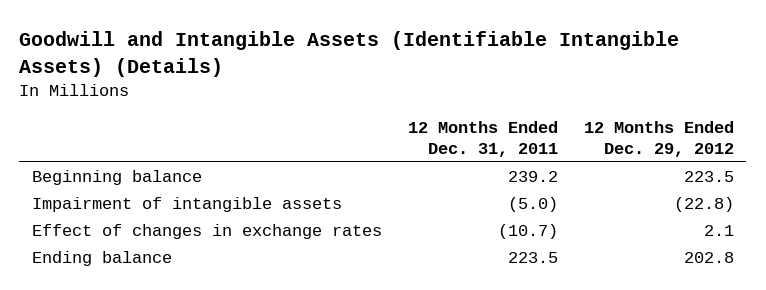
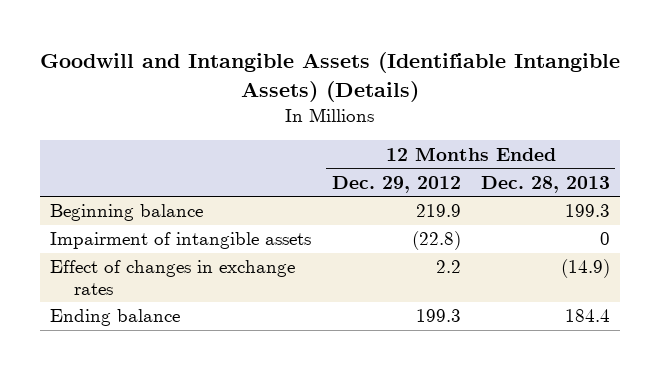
[407,120,558,157] 12 Months Ended Dec. 31, 2011 -> none
none -> [481,175,611,193] Dec. 28, 2013
[683,171,734,183] 223.5 -> [415,204,461,218] 219.9
[703,225,734,237] 2.1 -> [435,260,461,274] 2.2
[683,252,734,264] 202.8 -> [415,309,461,323] 199.3

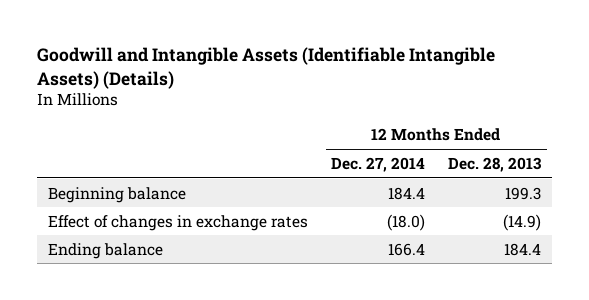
[331,175,461,193] Dec. 29, 2012 -> none
none -> [331,156,426,172] Dec. 27, 2014
[50,232,312,250] Impairment of intangible assets -> none

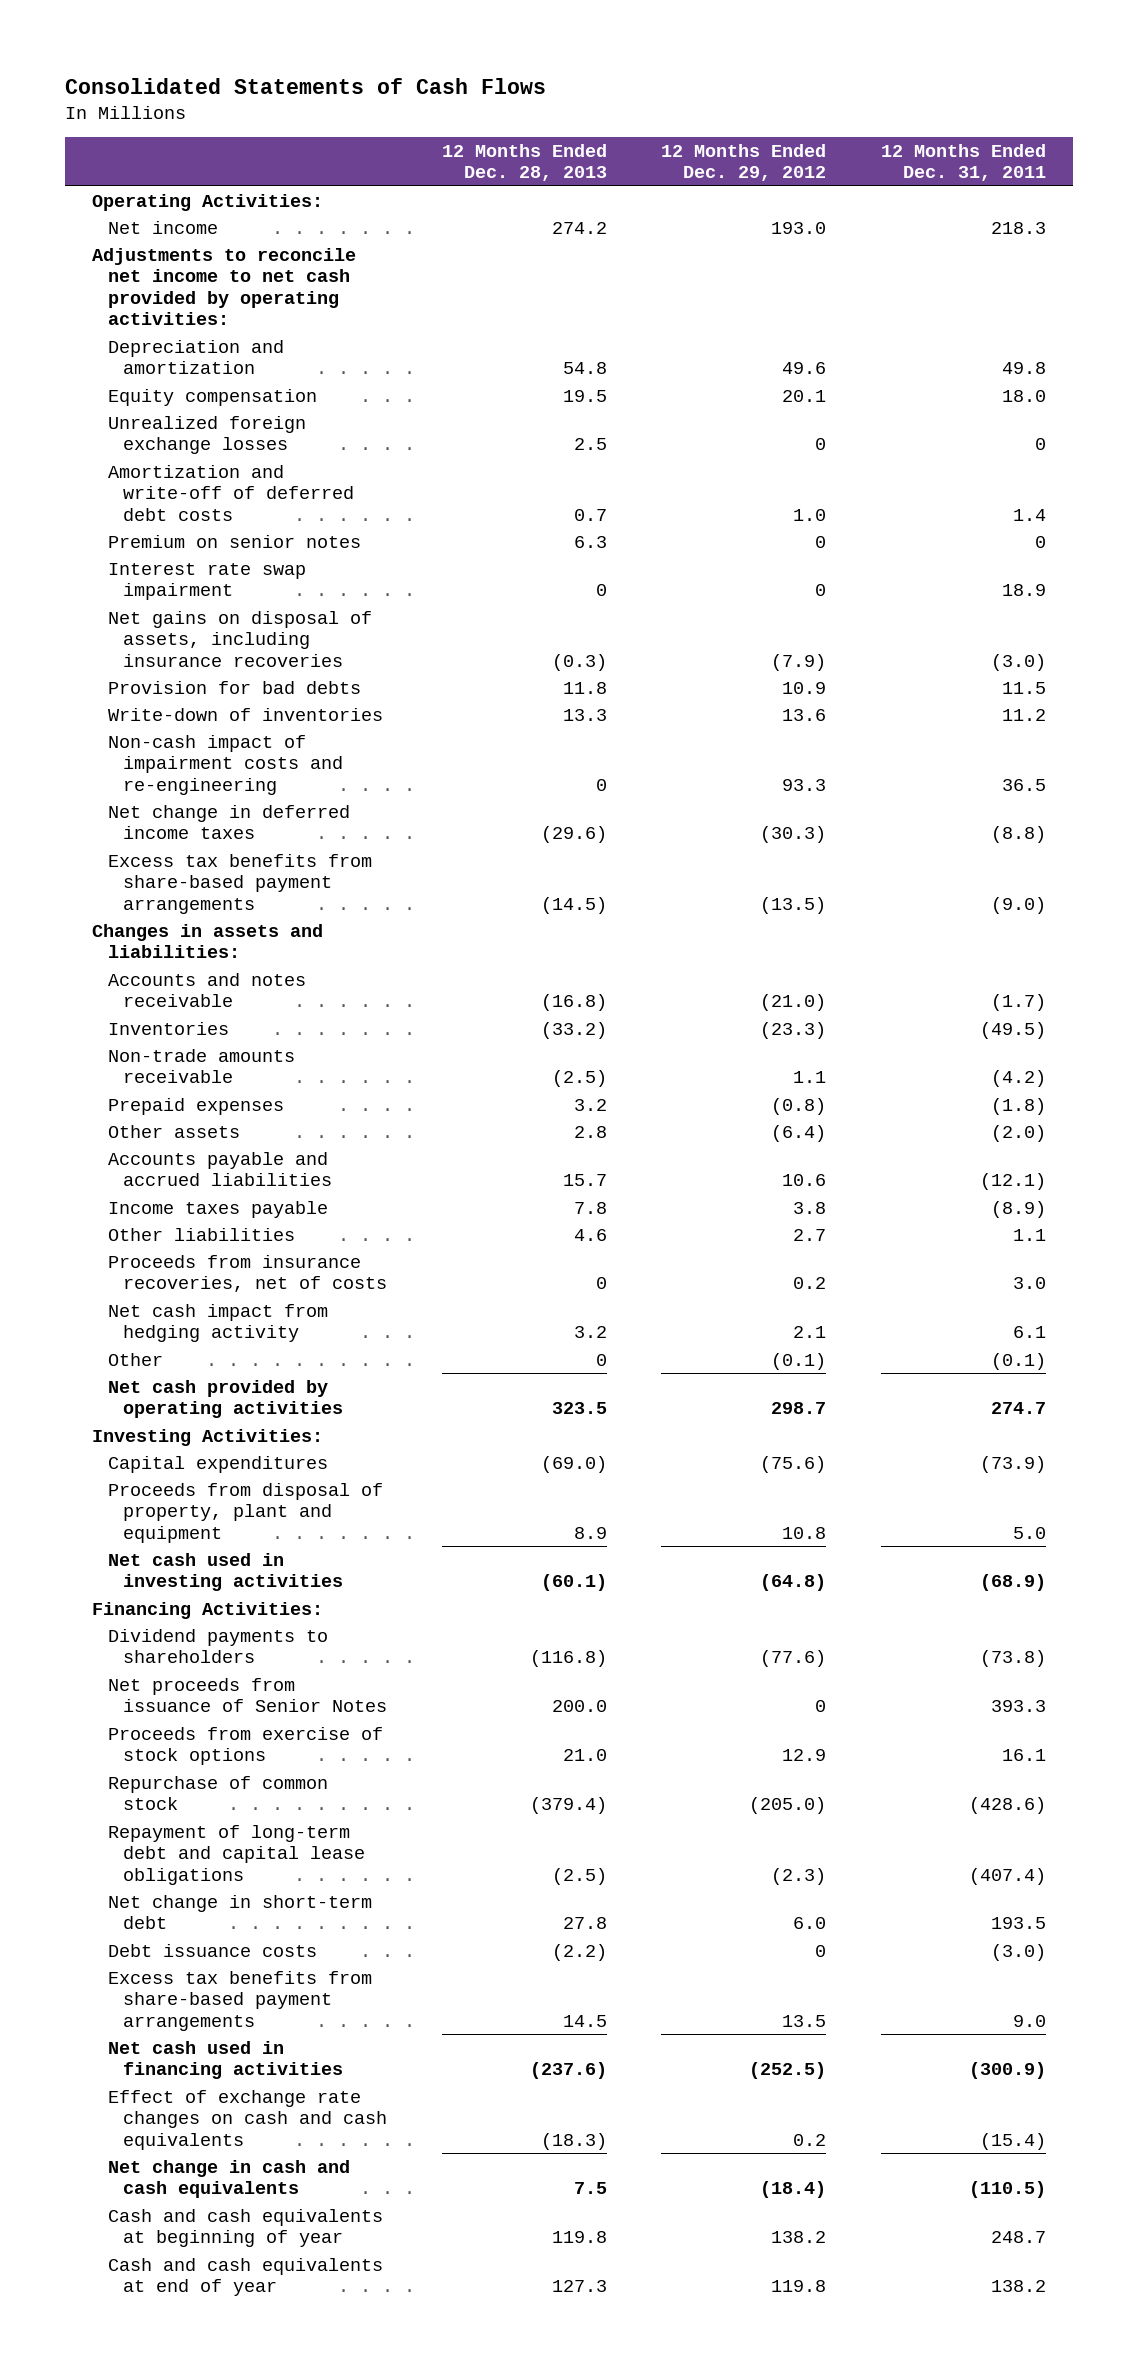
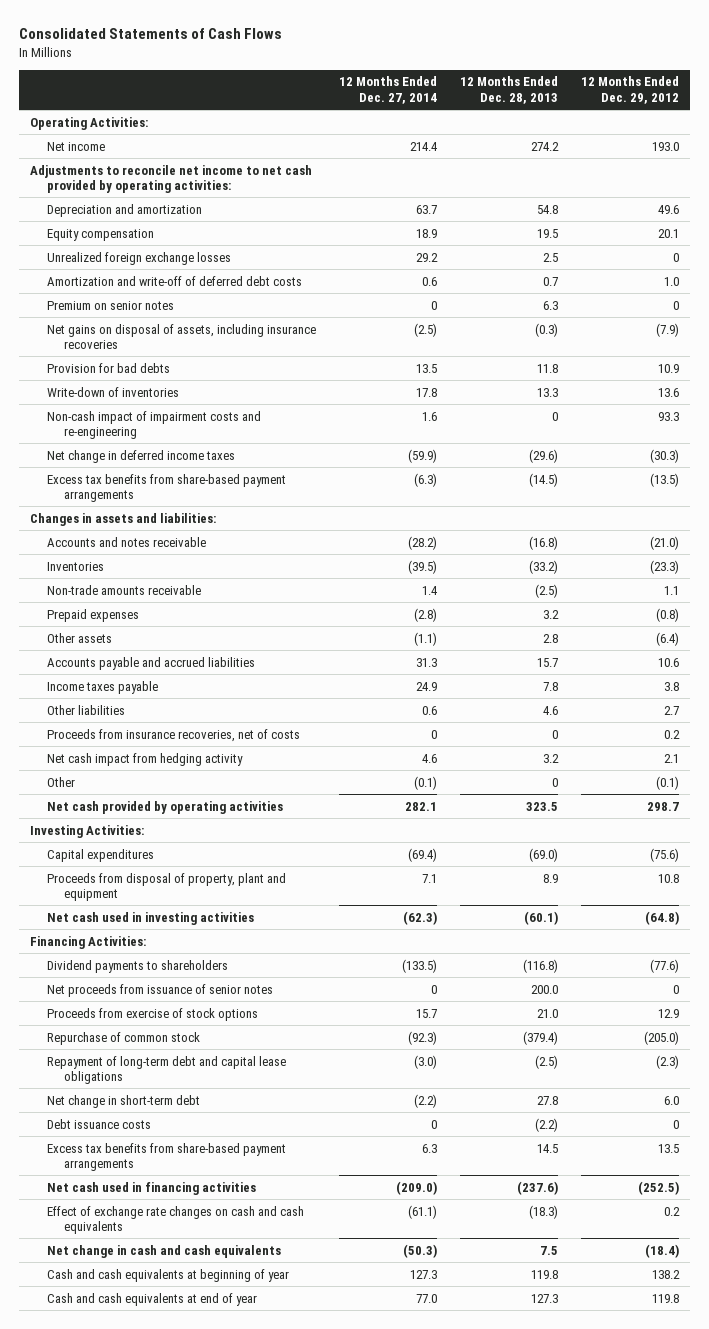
[880,143,1046,182] 12 Months Ended Dec. 31, 2011 -> none
none -> [339,76,438,104] 12 Months Ended Dec. 27, 2014
[107,562,306,601] Interest rate swap impairment -> none
[107,1677,388,1713] Net proceeds from issuance of Senior Notes -> [47,983,274,997] Net proceeds from issuance of senior notes

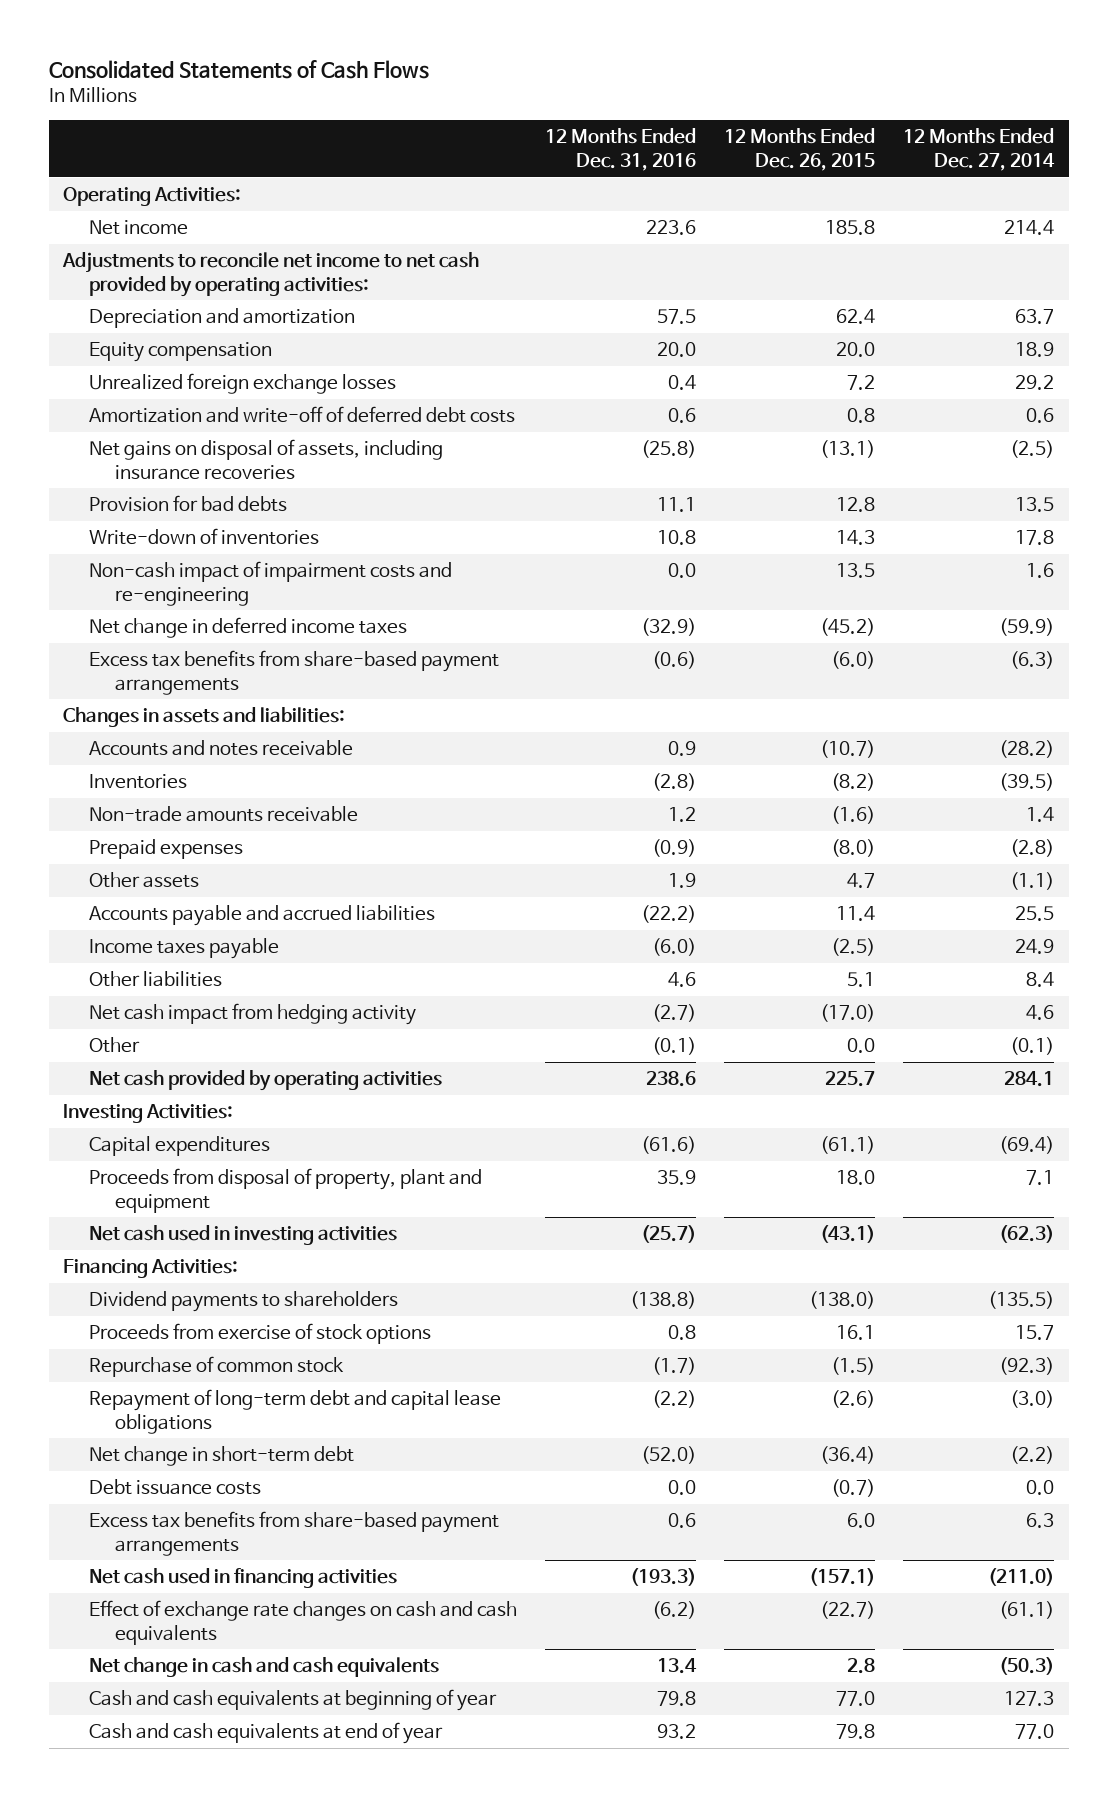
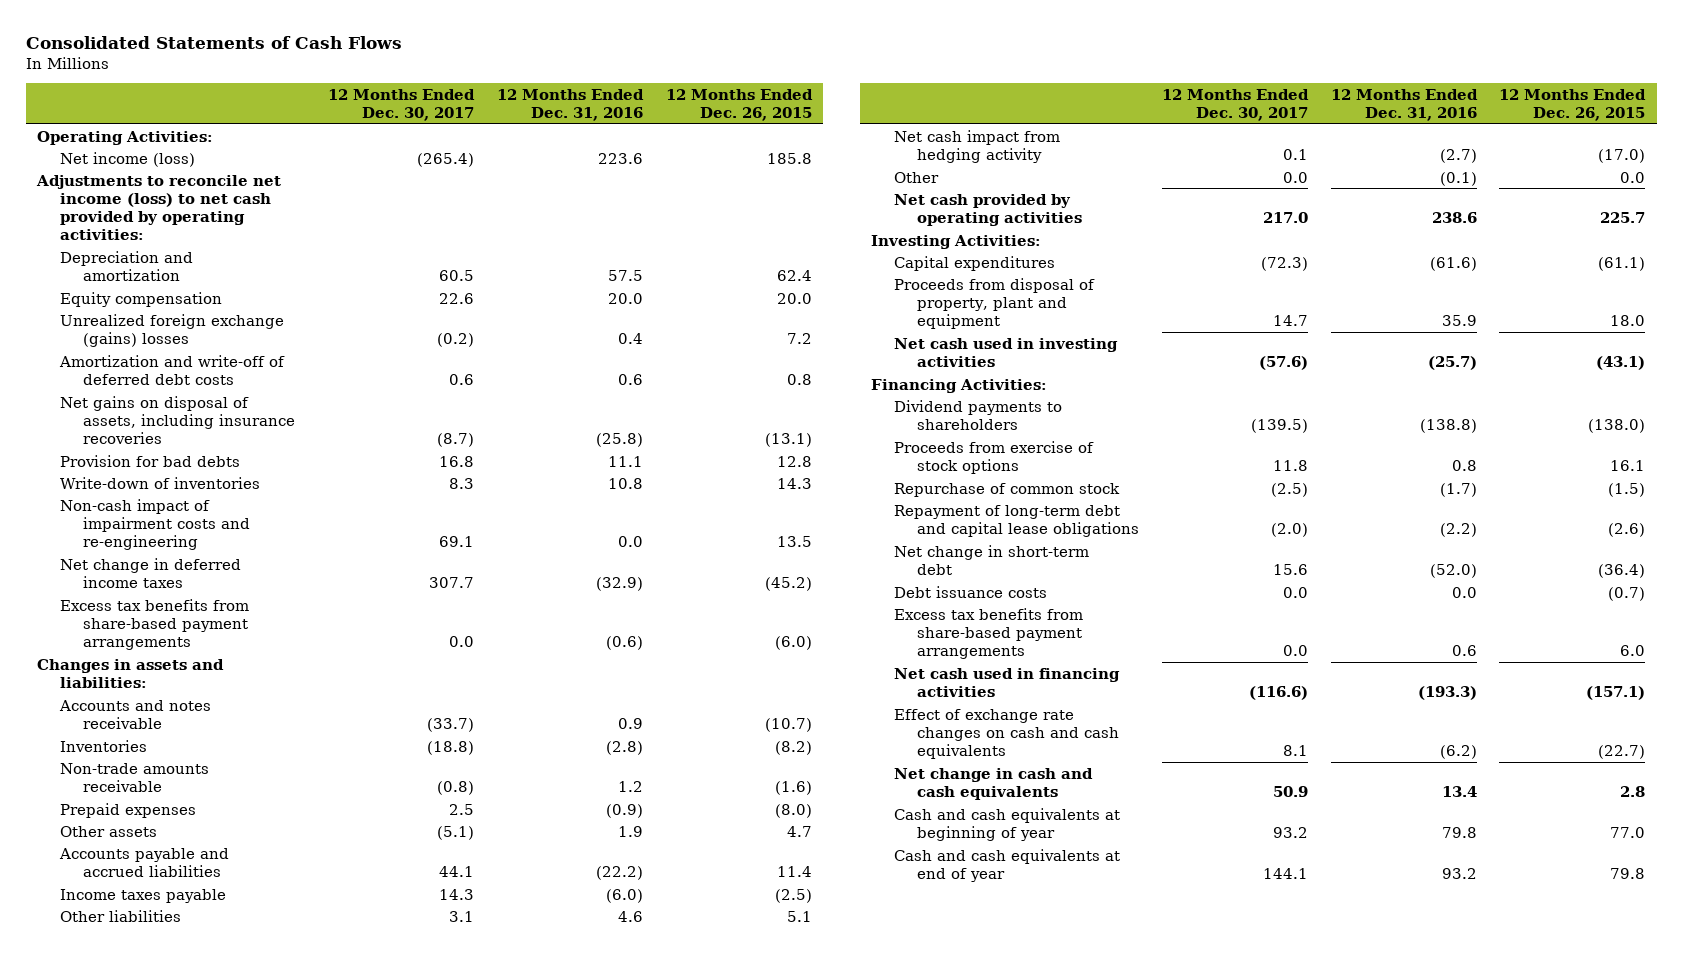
[903,128,1056,171] 12 Months Ended Dec. 27, 2014 -> none
none -> [327,88,475,122] 12 Months Ended Dec. 30, 2017
[88,220,188,236] Net income -> [60,151,196,167] Net income (loss)
[61,252,479,297] Adjustments to reconcile net income to net cash provided by operating activities: -> [36,174,282,241] Adjustments to reconcile net income (loss) to net cash provided by operating activities:
[88,373,396,395] Unrealized foreign exchange losses -> [60,313,285,347] Unrealized foreign exchange (gains) losses

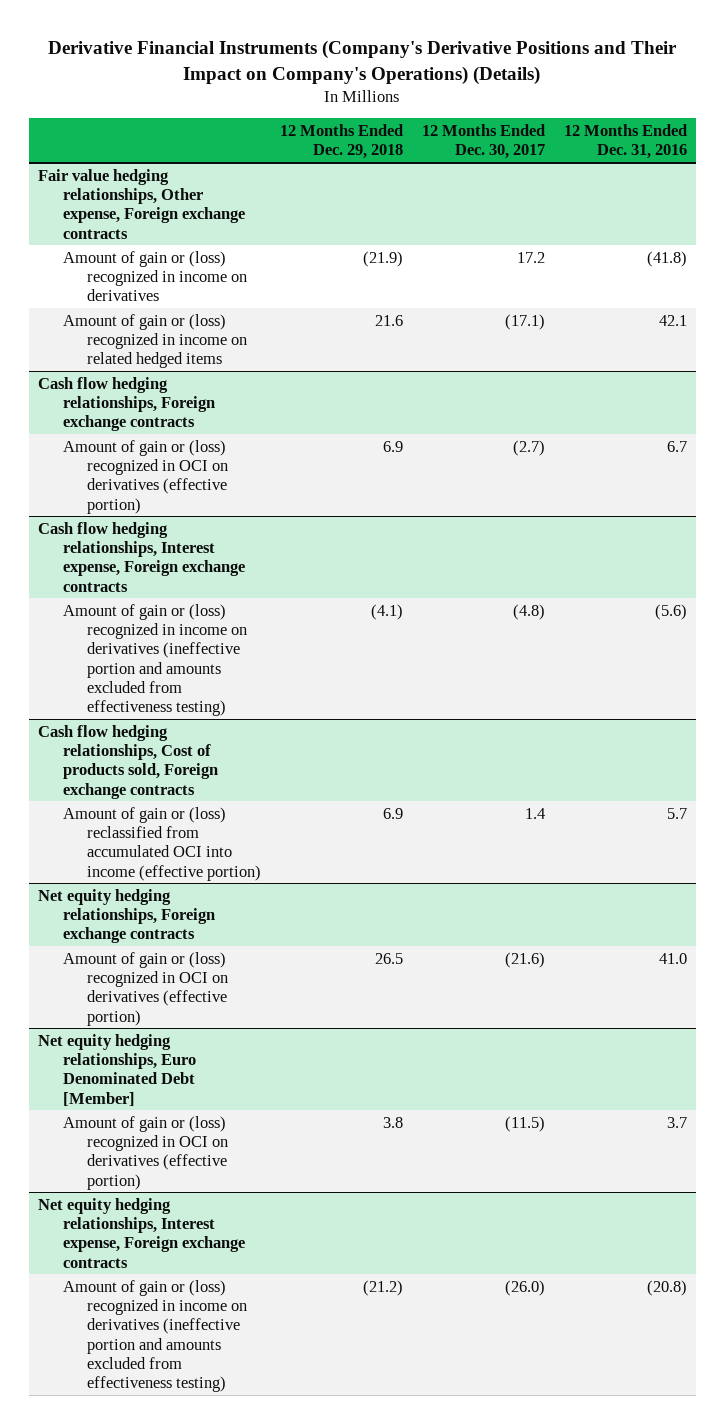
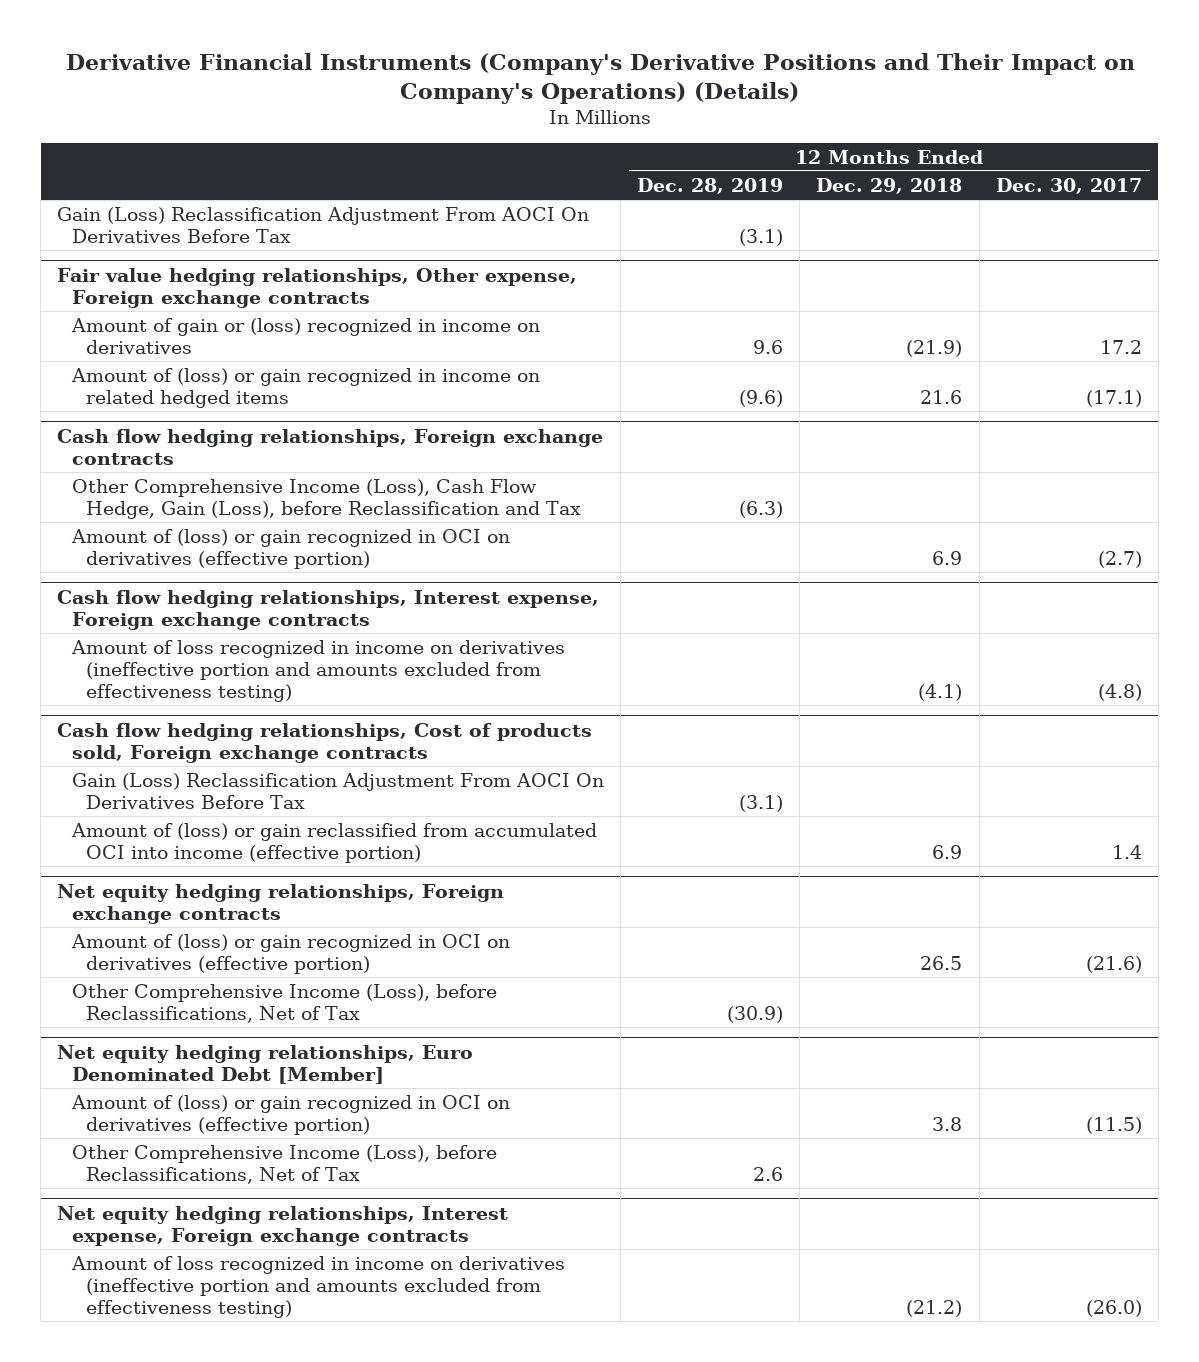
[563,123,687,160] 12 Months Ended Dec. 31, 2016 -> none
none -> [637,177,784,194] Dec. 28, 2019
none -> [57,206,590,243] Gain (Loss) Reclassification Adjustment From AOCI On Derivatives Before Tax
[62,313,248,369] Amount of gain or (loss) recognized in income on related hedged items -> [70,367,540,408] Amount of (loss) or gain recognized in income on related hedged items
none -> [71,478,582,519] Other Comprehensive Income (Loss), Cash Flow Hedge, Gain (Loss), before Reclassification and Tax
[62,439,229,514] Amount of gain or (loss) recognized in OCI on derivatives (effective portion) -> [70,528,510,569] Amount of (loss) or gain recognized in OCI on derivatives (effective portion)
[62,603,248,717] Amount of gain or (loss) recognized in income on derivatives (ineffective portion and amounts excluded from effectiveness testing) -> [70,639,565,702] Amount of loss recognized in income on derivatives (ineffective portion and amounts excluded from effectiveness testing)
none -> [71,772,604,809] Gain (Loss) Reclassification Adjustment From AOCI On Derivatives Before Tax
[62,806,262,881] Amount of gain or (loss) reclassified from accumulated OCI into income (effective portion) -> [70,822,597,863] Amount of (loss) or gain reclassified from accumulated OCI into income (effective portion)
[62,951,229,1026] Amount of gain or (loss) recognized in OCI on derivatives (effective portion) -> [70,933,510,974] Amount of (loss) or gain recognized in OCI on derivatives (effective portion)
none -> [71,983,497,1023] Other Comprehensive Income (Loss), before Reclassifications, Net of Tax
[62,1115,229,1190] Amount of gain or (loss) recognized in OCI on derivatives (effective portion) -> [70,1094,510,1135] Amount of (loss) or gain recognized in OCI on derivatives (effective portion)
none -> [71,1144,497,1184] Other Comprehensive Income (Loss), before Reclassifications, Net of Tax
[62,1279,248,1393] Amount of gain or (loss) recognized in income on derivatives (ineffective portion and amounts excluded from effectiveness testing) -> [70,1255,565,1318] Amount of loss recognized in income on derivatives (ineffective portion and amounts excluded from effectiveness testing)

